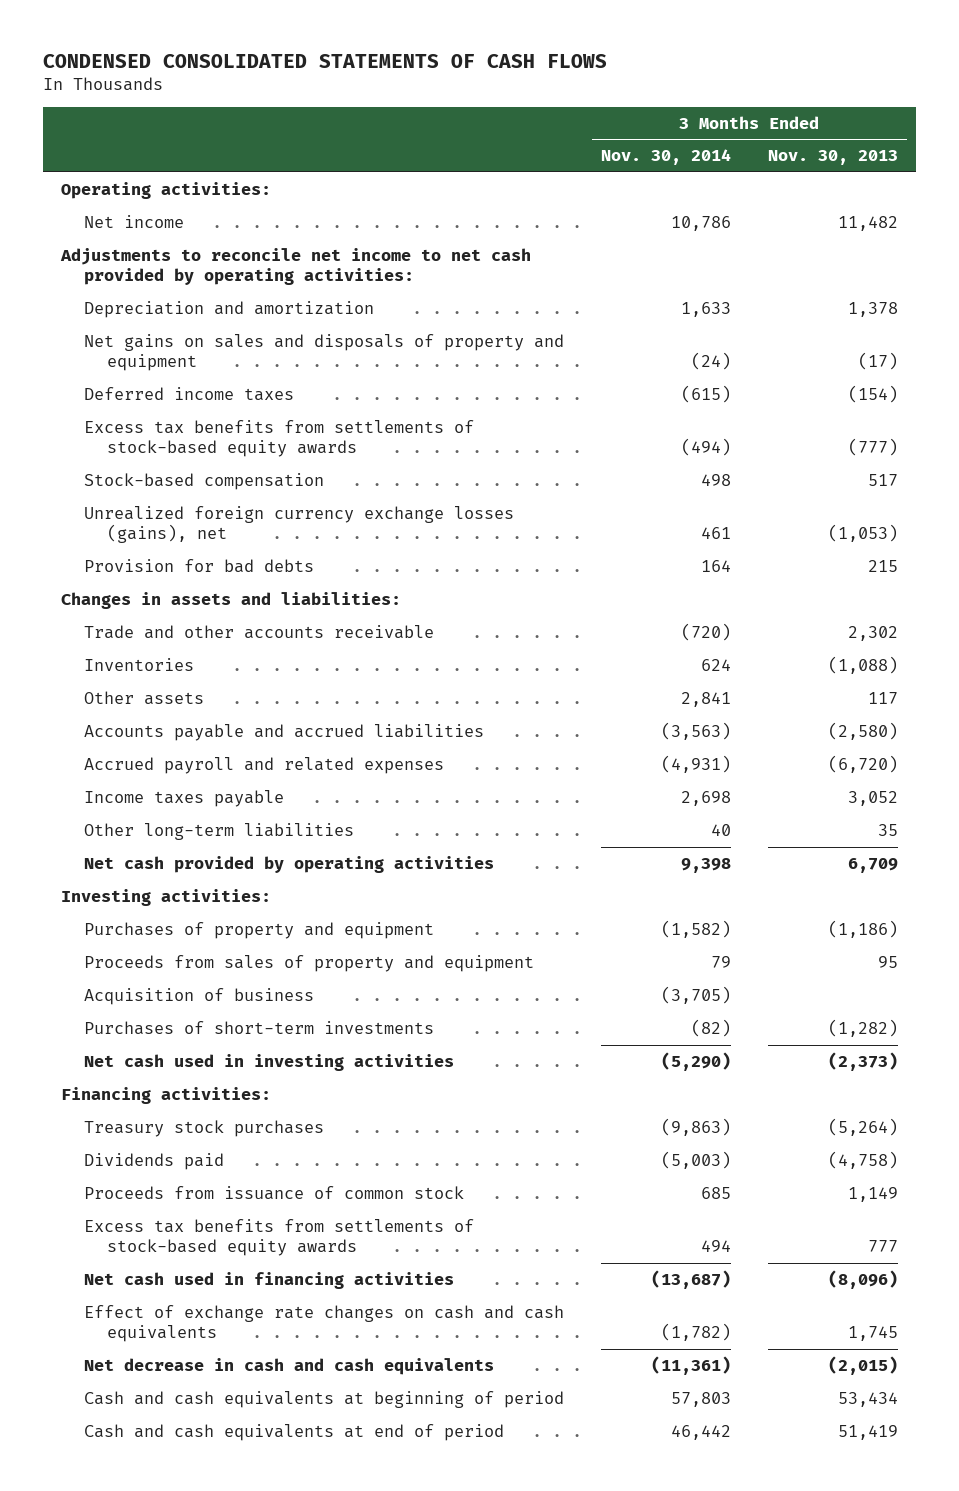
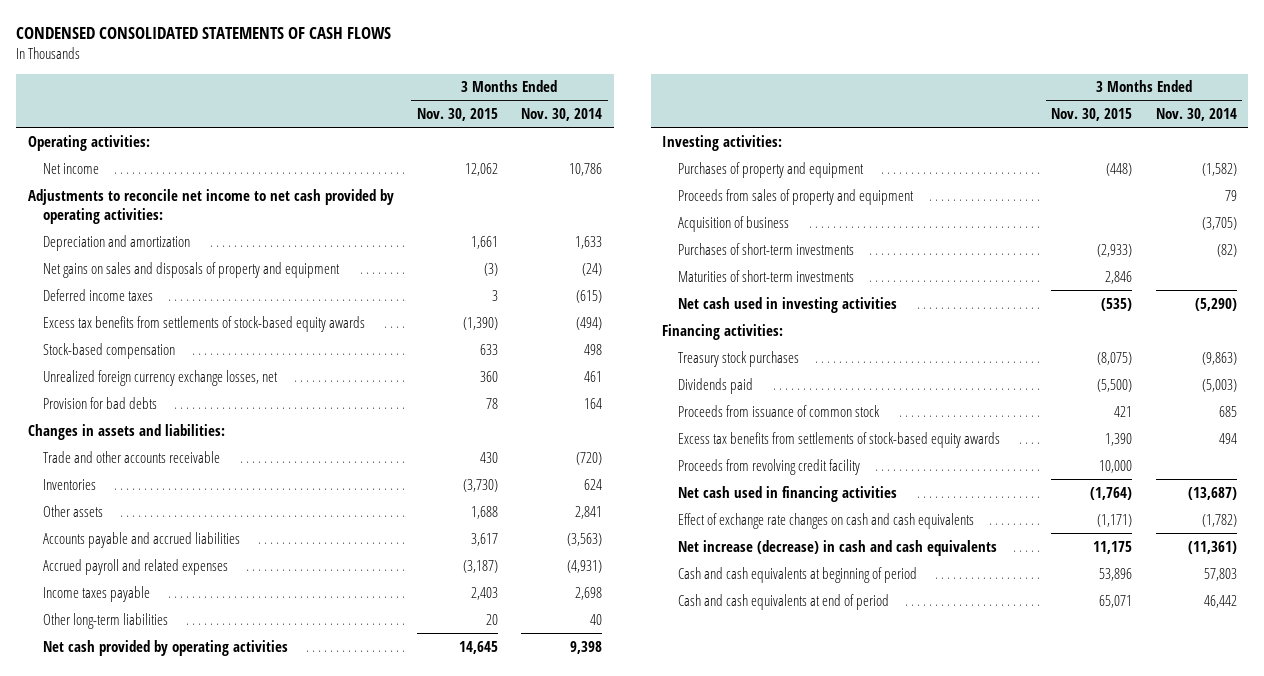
[767,150,898,166] Nov. 30, 2013 -> none
none -> [416,108,498,122] Nov. 30, 2015
[84,506,515,544] Unrealized foreign currency exchange losses (gains), net -> [43,369,279,386] Unrealized foreign currency exchange losses, net
none -> [677,269,854,282] Maturities of short-term investments
none -> [677,458,860,475] Proceeds from revolving credit facility
[84,1358,495,1376] Net decrease in cash and cash equivalents -> [677,539,997,556] Net increase (decrease) in cash and cash equivalents

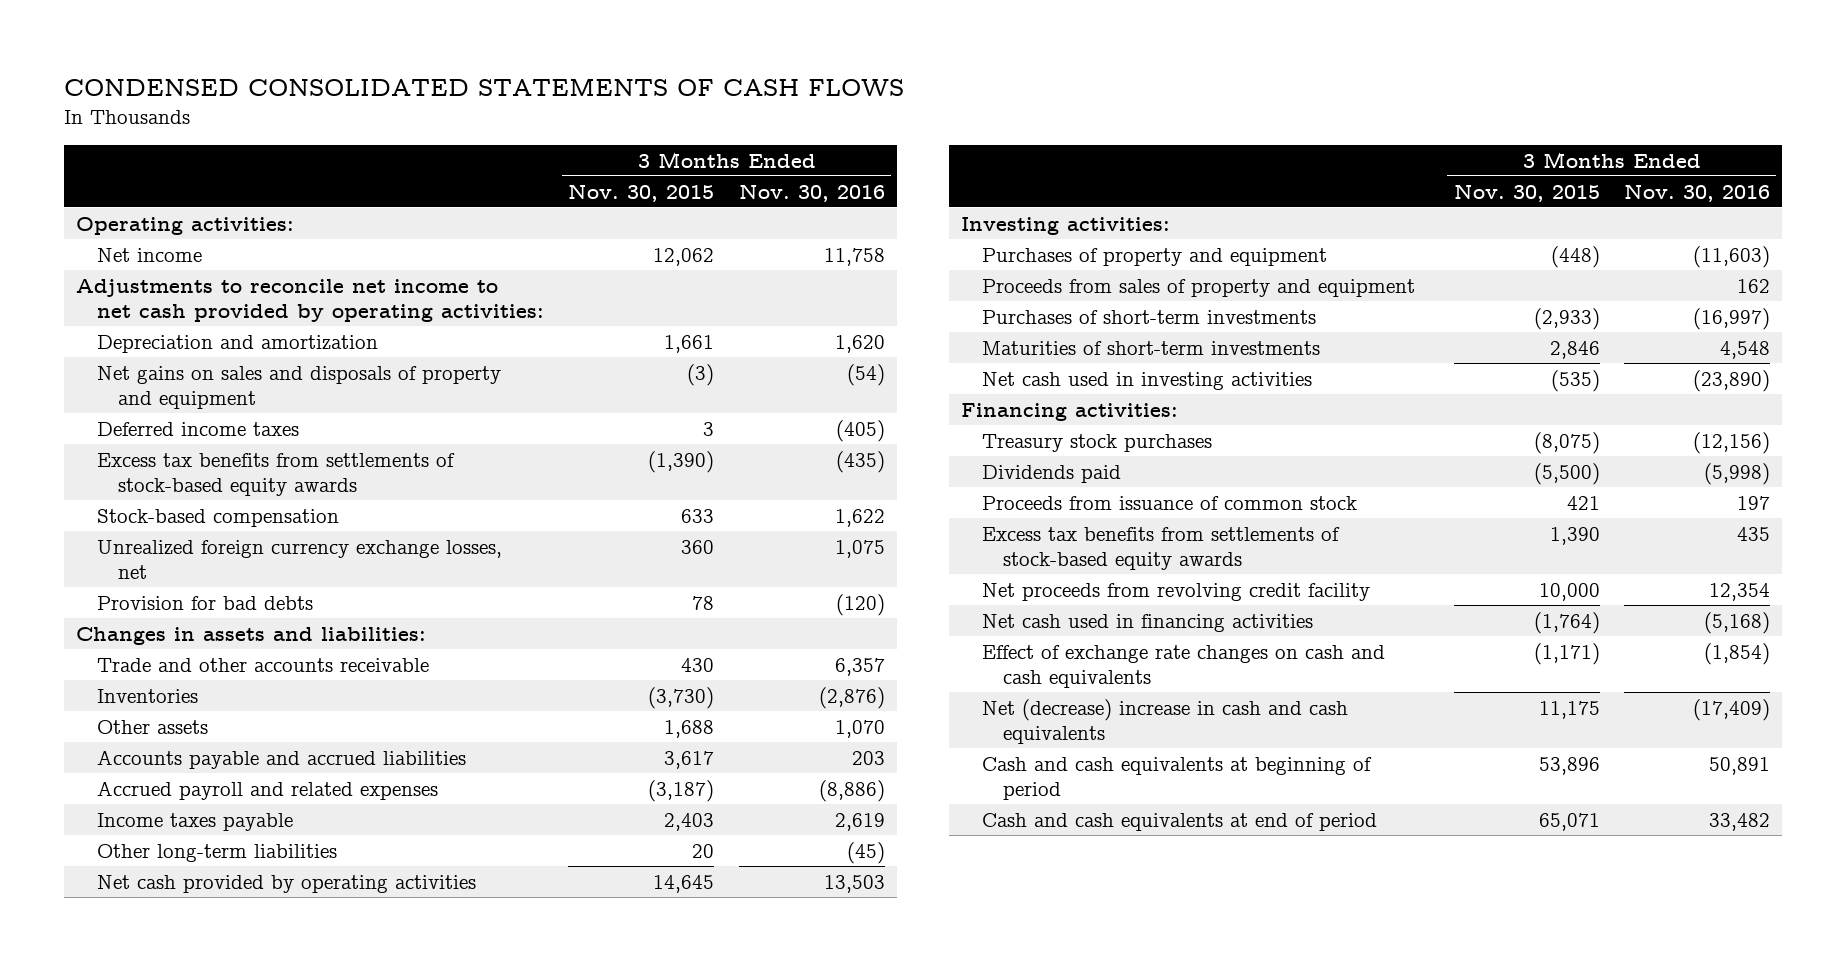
[520,108,602,122] Nov. 30, 2014 -> none
none -> [738,183,885,202] Nov. 30, 2016
[677,215,789,232] Acquisition of business -> none
[677,458,860,475] Proceeds from revolving credit facility -> [982,582,1371,601] Net proceeds from revolving credit facility
[677,539,997,556] Net increase (decrease) in cash and cash equivalents -> [982,698,1349,745] Net (decrease) increase in cash and cash equivalents

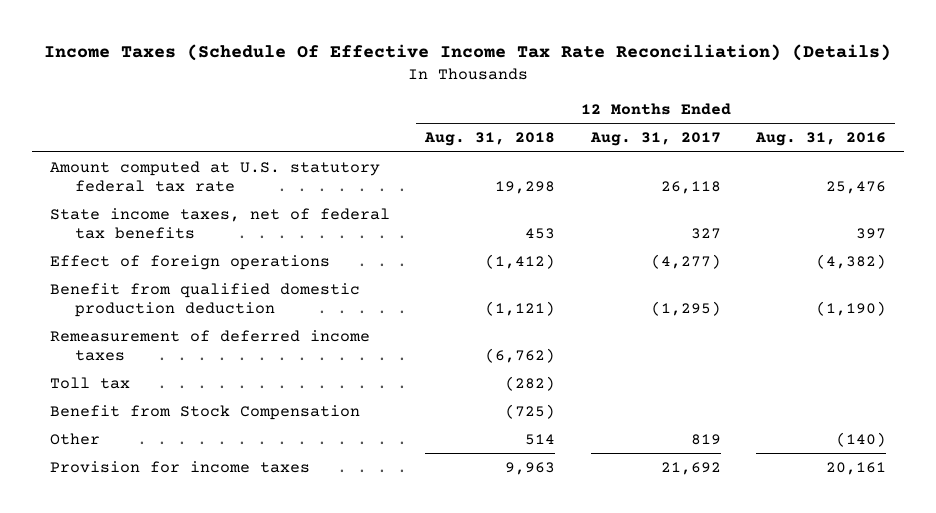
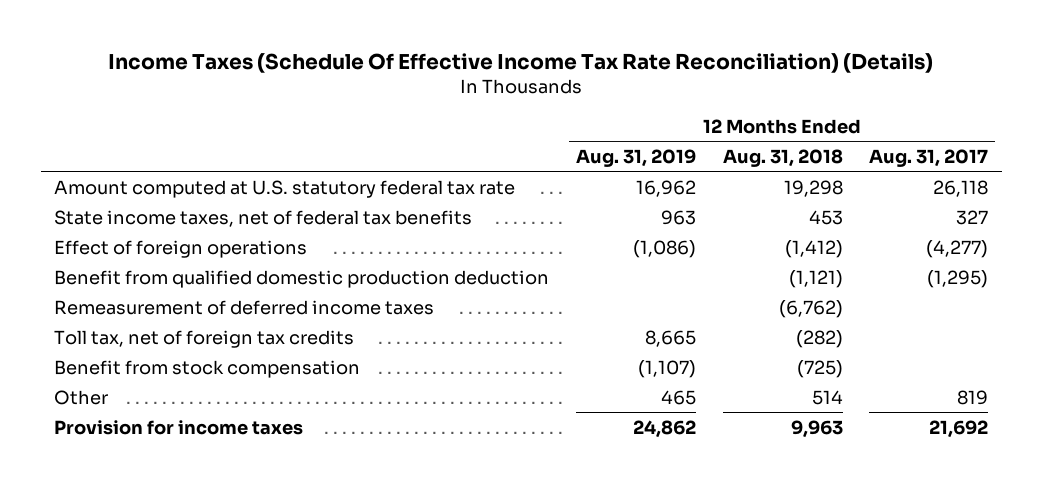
[755,132,887,147] Aug. 31, 2016 -> none
none -> [576,148,697,167] Aug. 31, 2019
[49,376,130,389] Toll tax -> [54,329,355,348] Toll tax, net of foreign tax credits
[49,404,360,420] Benefit from Stock Compensation -> [54,359,361,378] Benefit from stock compensation

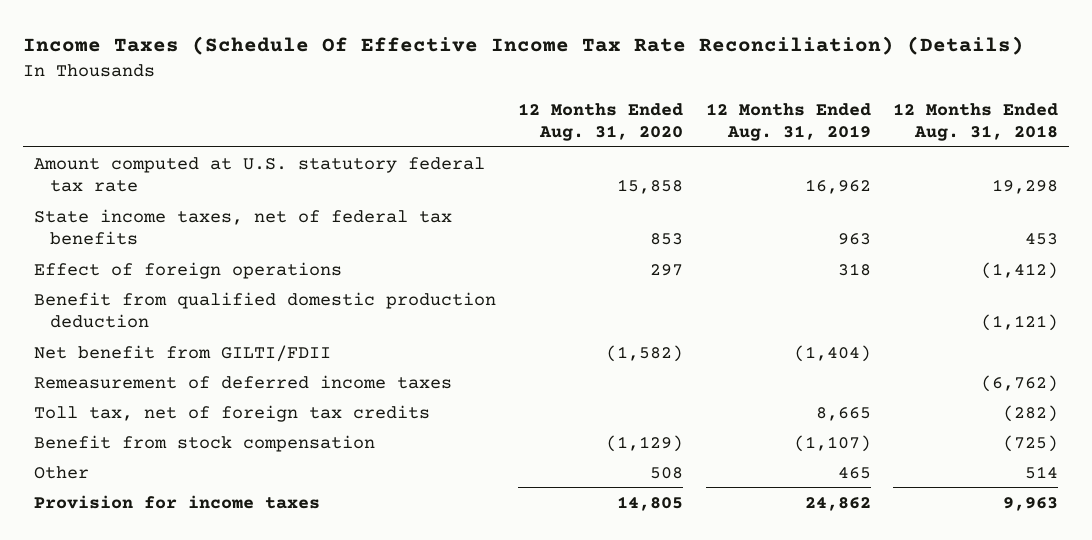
[869,148,989,167] Aug. 31, 2017 -> none
none -> [518,102,684,141] 12 Months Ended Aug. 31, 2020
[633,239,697,258] (1,086) -> [837,262,871,276] 318
none -> [33,344,331,362] Net benefit from GILTI/FDII

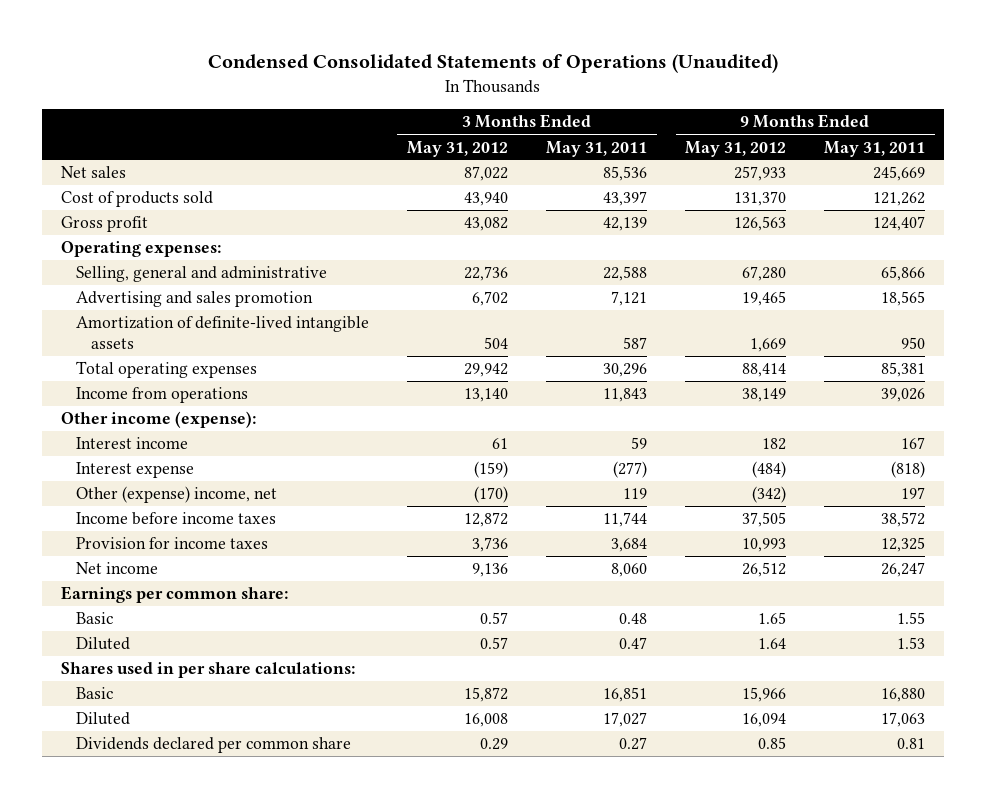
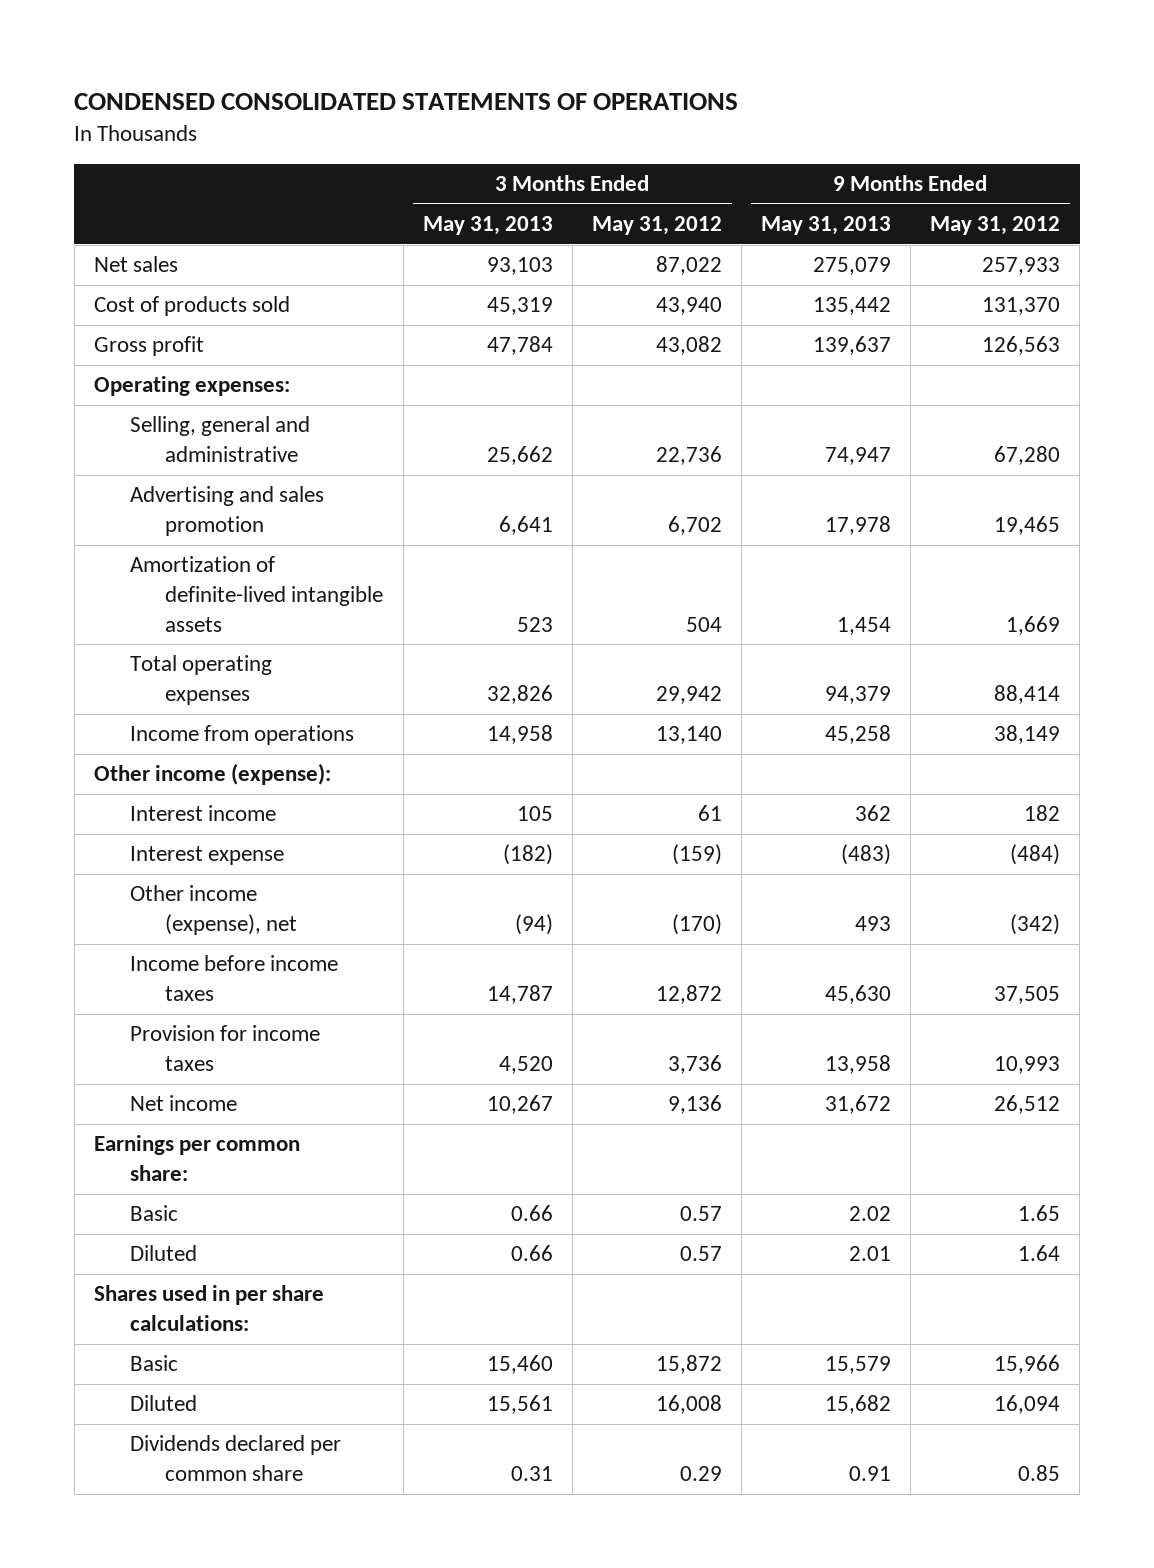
[207,54,778,74] Condensed Consolidated Statements of Operations (Unaudited) -> [74,92,739,110] CONDENSED CONSOLIDATED STATEMENTS OF OPERATIONS
[546,140,648,157] May 31, 2011 -> none
[824,140,926,157] May 31, 2011 -> none
none -> [422,216,553,236] May 31, 2013
none -> [760,216,891,236] May 31, 2013
[75,486,277,504] Other (expense) income, net -> [129,885,298,936] Other income (expense), net

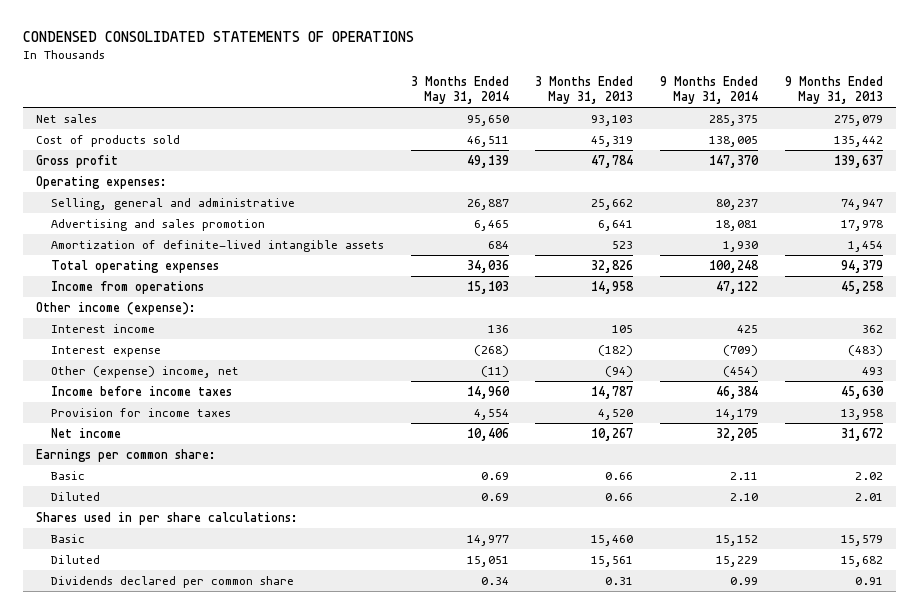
[591,216,722,236] May 31, 2012 -> none
[930,216,1061,236] May 31, 2012 -> none
none -> [410,76,509,104] 3 Months Ended May 31, 2014
none -> [660,76,759,104] 9 Months Ended May 31, 2014
[129,885,298,936] Other income (expense), net -> [50,365,239,378] Other (expense) income, net

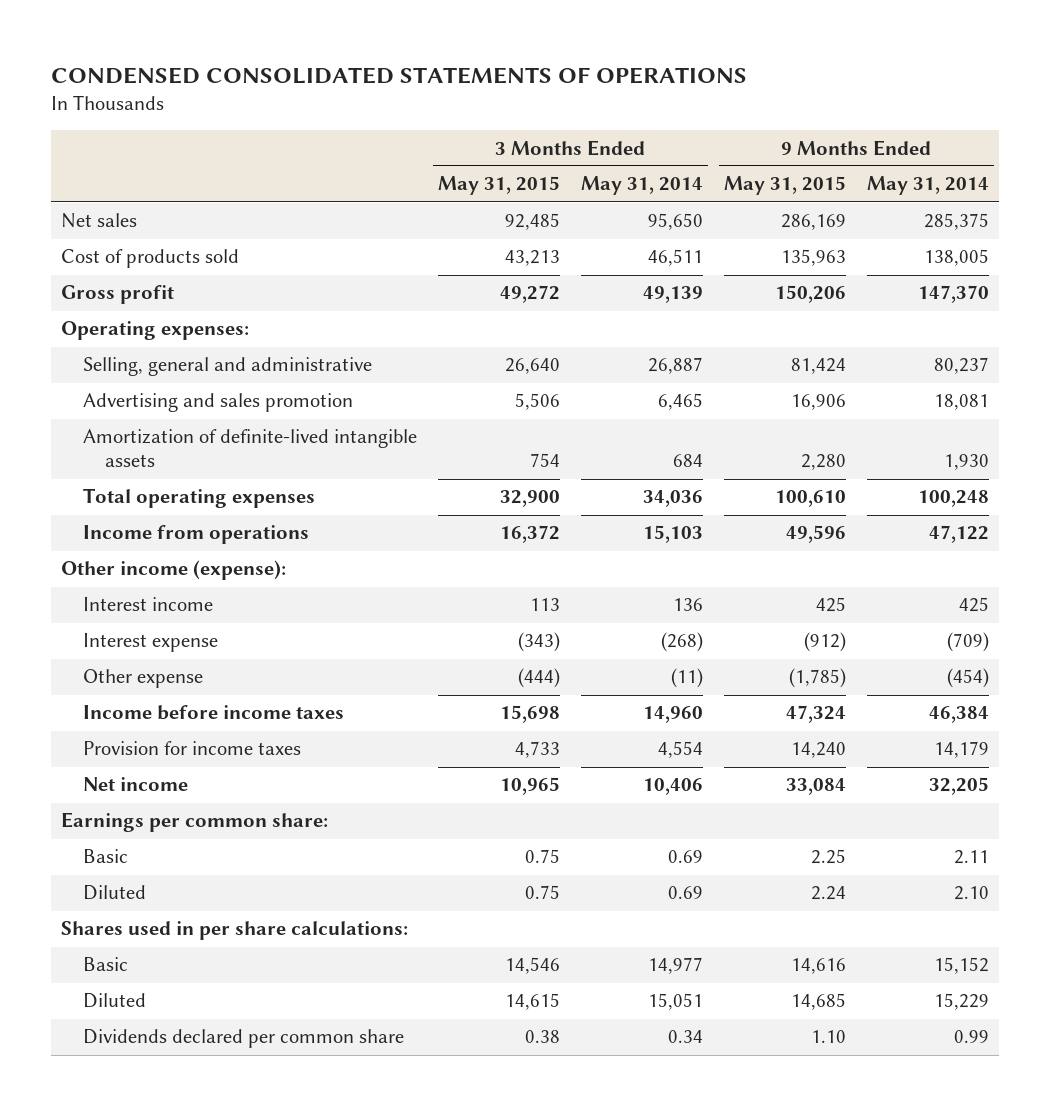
[535,76,634,104] 3 Months Ended May 31, 2013 -> none
[784,76,883,104] 9 Months Ended May 31, 2013 -> none
none -> [437,176,560,196] May 31, 2015
none -> [723,176,846,196] May 31, 2015
[50,365,239,378] Other (expense) income, net -> [83,669,204,689] Other expense

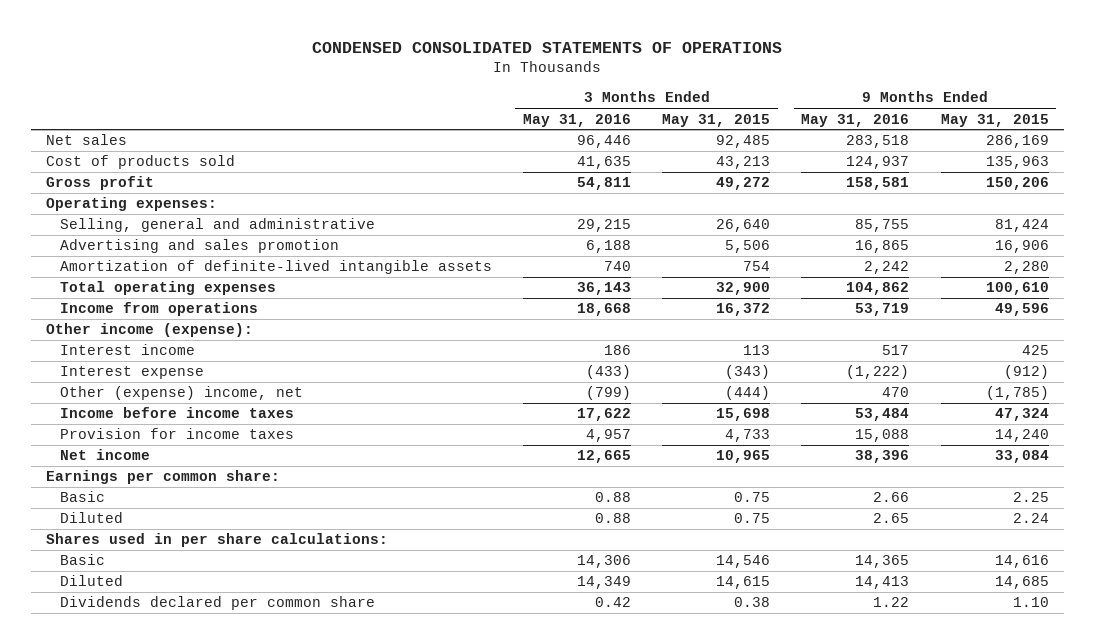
[580,176,703,196] May 31, 2014 -> none
[866,176,989,196] May 31, 2014 -> none
none -> [522,113,631,127] May 31, 2016
none -> [801,113,910,127] May 31, 2016
[83,669,204,689] Other expense -> [59,386,303,401] Other (expense) income, net

